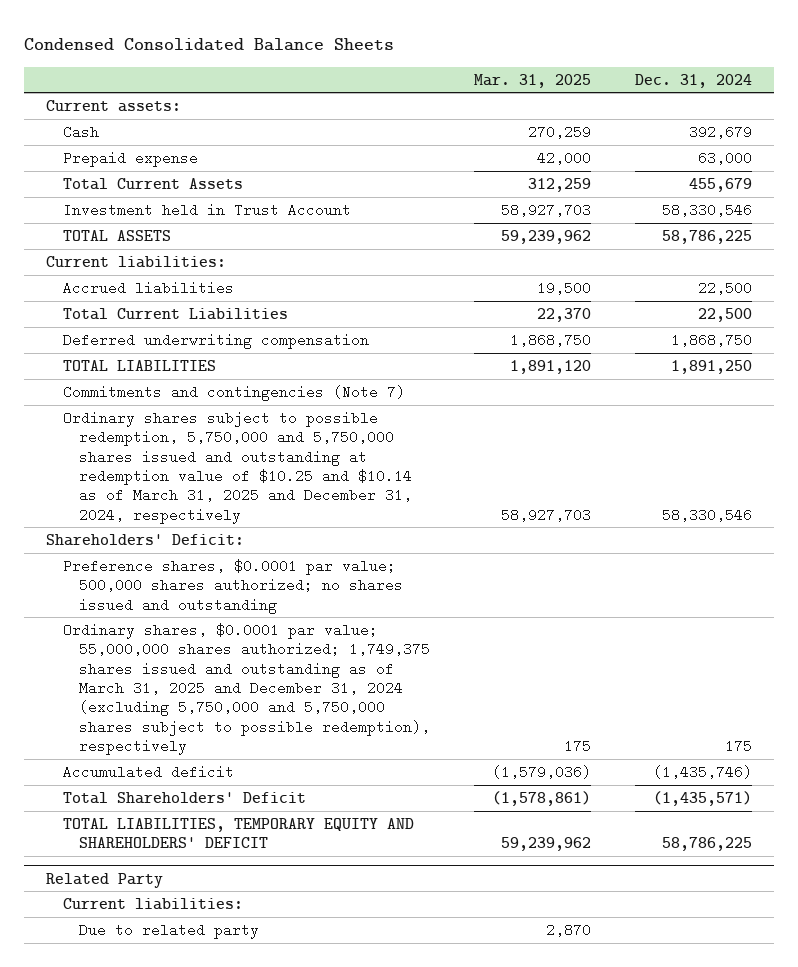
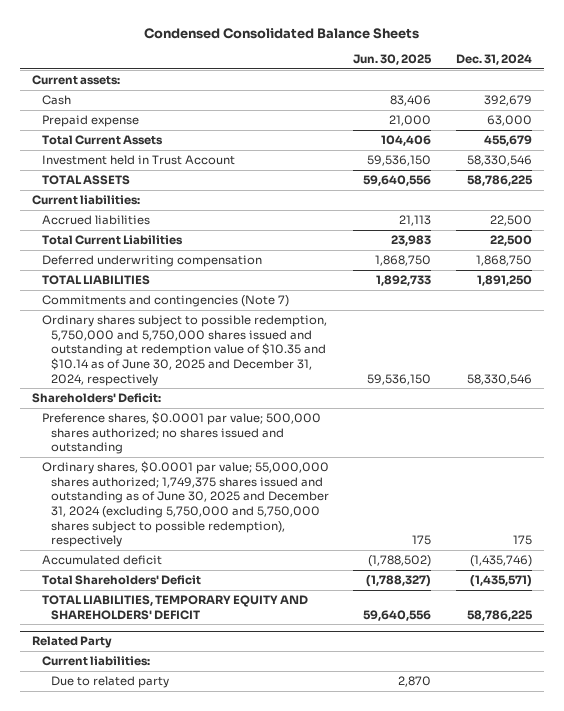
[473,73,591,88] Mar. 31, 2025 -> none
none -> [353,53,433,65] Jun. 30, 2025
[62,410,412,524] Ordinary shares subject to possible redemption, 5,750,000 and 5,750,000 shares issued and outstanding at redemption value of $10.25 and $10.14 as of March 31, 2025 and December 31, 2024, respectively -> [41,315,327,386] Ordinary shares subject to possible redemption, 5,750,000 and 5,750,000 shares issued and outstanding at redemption value of $10.35 and $10.14 as of June 30, 2025 and December 31, 2024, respectively
[62,622,430,755] Ordinary shares, $0.0001 par value; 55,000,000 shares authorized; 1,749,375 shares issued and outstanding as of March 31, 2025 and December 31, 2024 (excluding 5,750,000 and 5,750,000 shares subject to possible redemption), respectively -> [41,461,330,548] Ordinary shares, $0.0001 par value; 55,000,000 shares authorized; 1,749,375 shares issued and outstanding as of June 30, 2025 and December 31, 2024 (excluding 5,750,000 and 5,750,000 shares subject to possible redemption), respectively

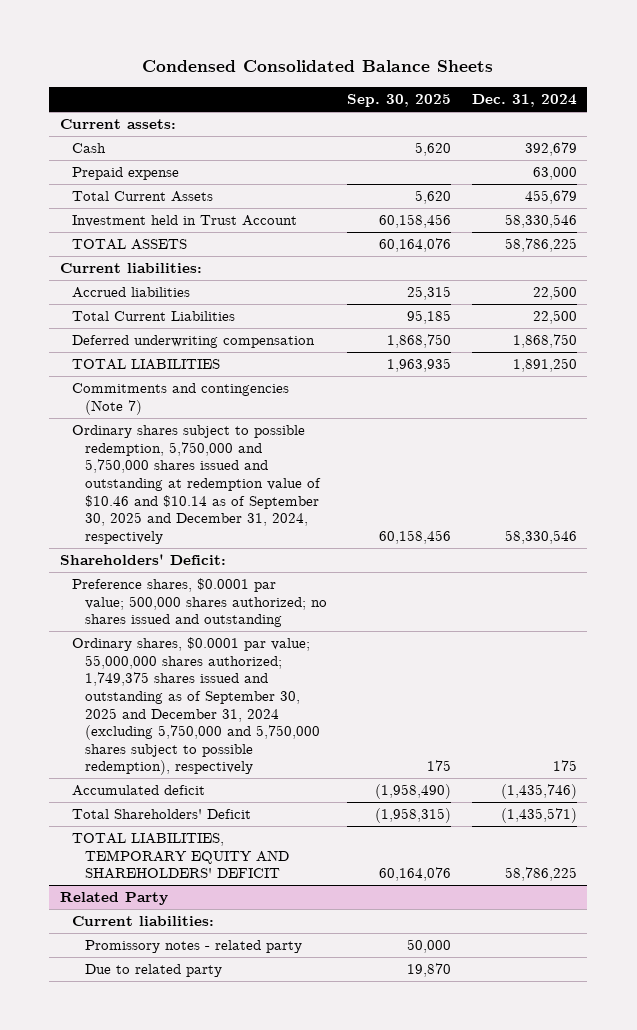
[353,53,433,65] Jun. 30, 2025 -> none
none -> [347,94,452,108] Sep. 30, 2025
[41,315,327,386] Ordinary shares subject to possible redemption, 5,750,000 and 5,750,000 shares issued and outstanding at redemption value of $10.35 and $10.14 as of June 30, 2025 and December 31, 2024, respectively -> [72,425,321,544] Ordinary shares subject to possible redemption, 5,750,000 and 5,750,000 shares issued and outstanding at redemption value of $10.46 and $10.14 as of September 30, 2025 and December 31, 2024, respectively
[41,461,330,548] Ordinary shares, $0.0001 par value; 55,000,000 shares authorized; 1,749,375 shares issued and outstanding as of June 30, 2025 and December 31, 2024 (excluding 5,750,000 and 5,750,000 shares subject to possible redemption), respectively -> [72,637,320,776] Ordinary shares, $0.0001 par value; 55,000,000 shares authorized; 1,749,375 shares issued and outstanding as of September 30, 2025 and December 31, 2024 (excluding 5,750,000 and 5,750,000 shares subject to possible redemption), respectively
none -> [84,940,302,954] Promissory notes - related party

